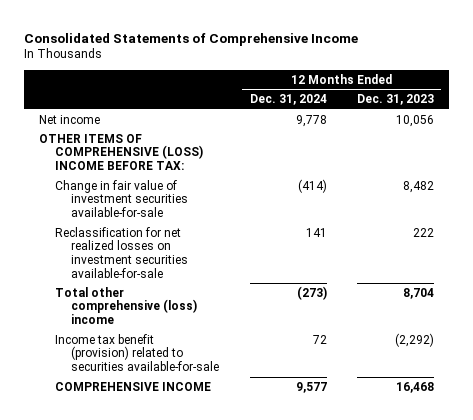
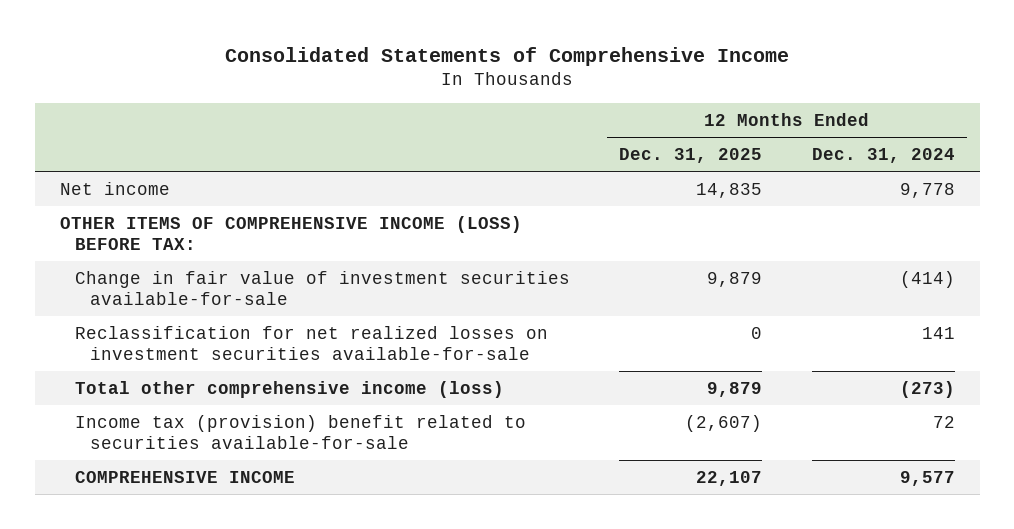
[356,94,434,106] Dec. 31, 2023 -> none
none -> [619,148,763,164] Dec. 31, 2025
[39,133,204,171] OTHER ITEMS OF COMPREHENSIVE (LOSS) INCOME BEFORE TAX: -> [59,215,522,250] OTHER ITEMS OF COMPREHENSIVE INCOME (LOSS) BEFORE TAX:
[55,286,198,325] Total other comprehensive (loss) income -> [74,380,504,398] Total other comprehensive income (loss)
[55,333,220,372] Income tax benefit (provision) related to securities available-for-sale -> [74,414,526,449] Income tax (provision) benefit related to securities available-for-sale

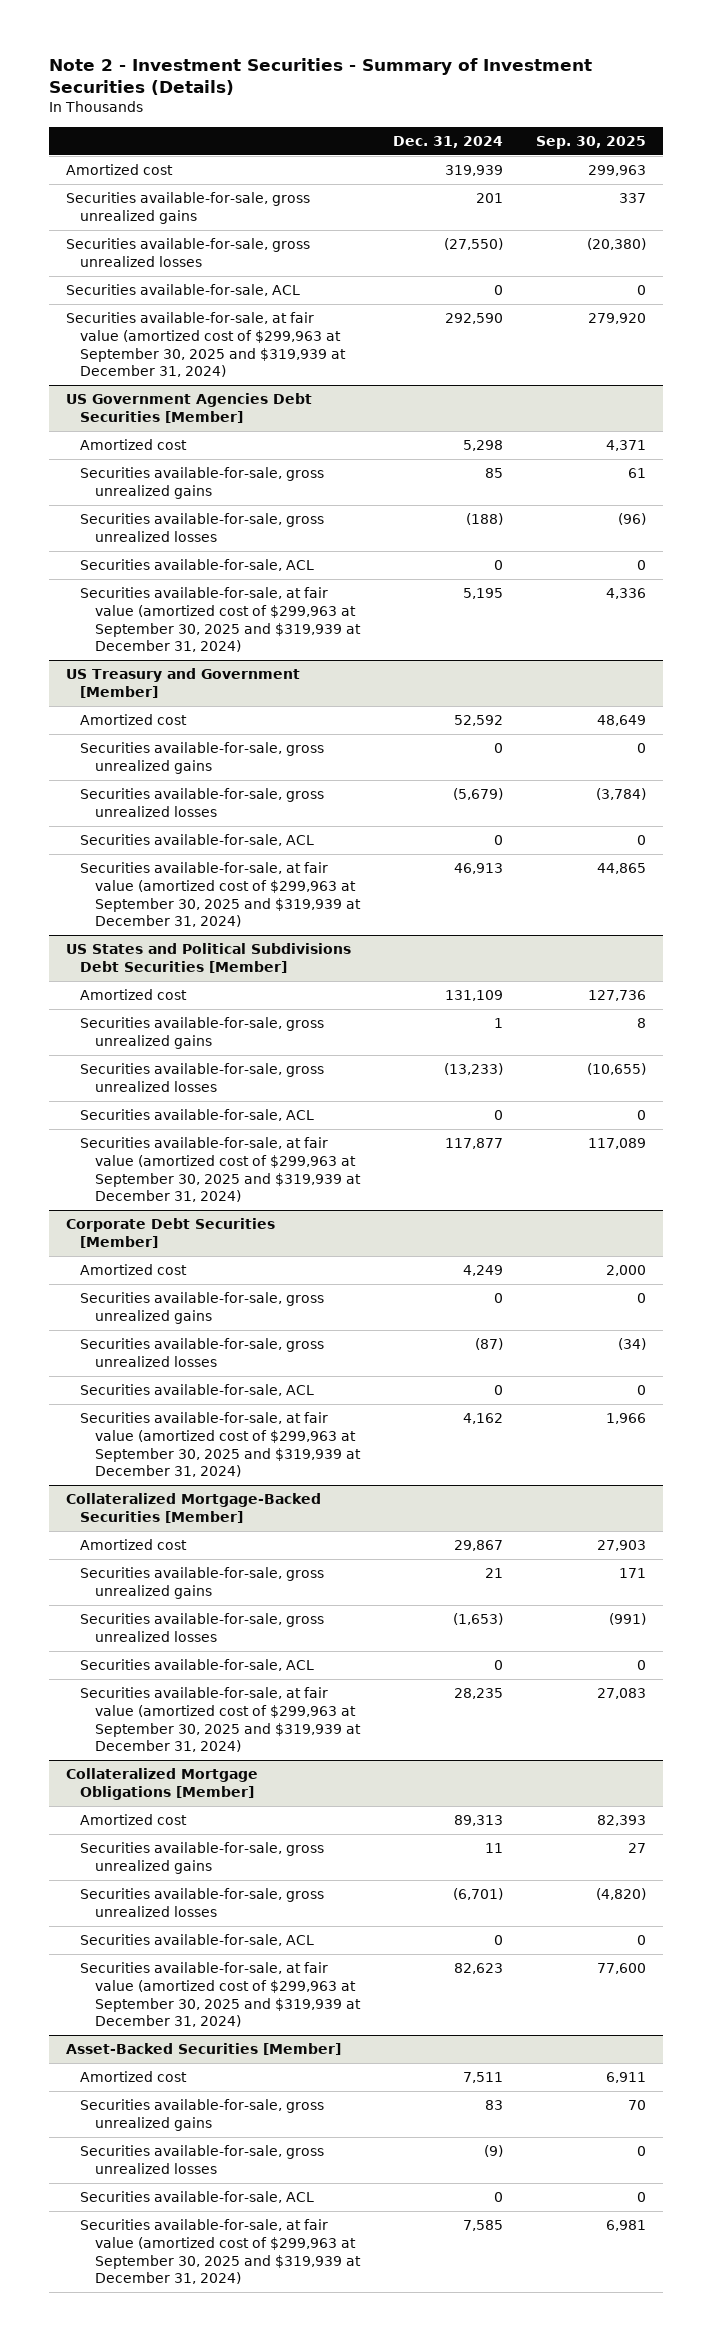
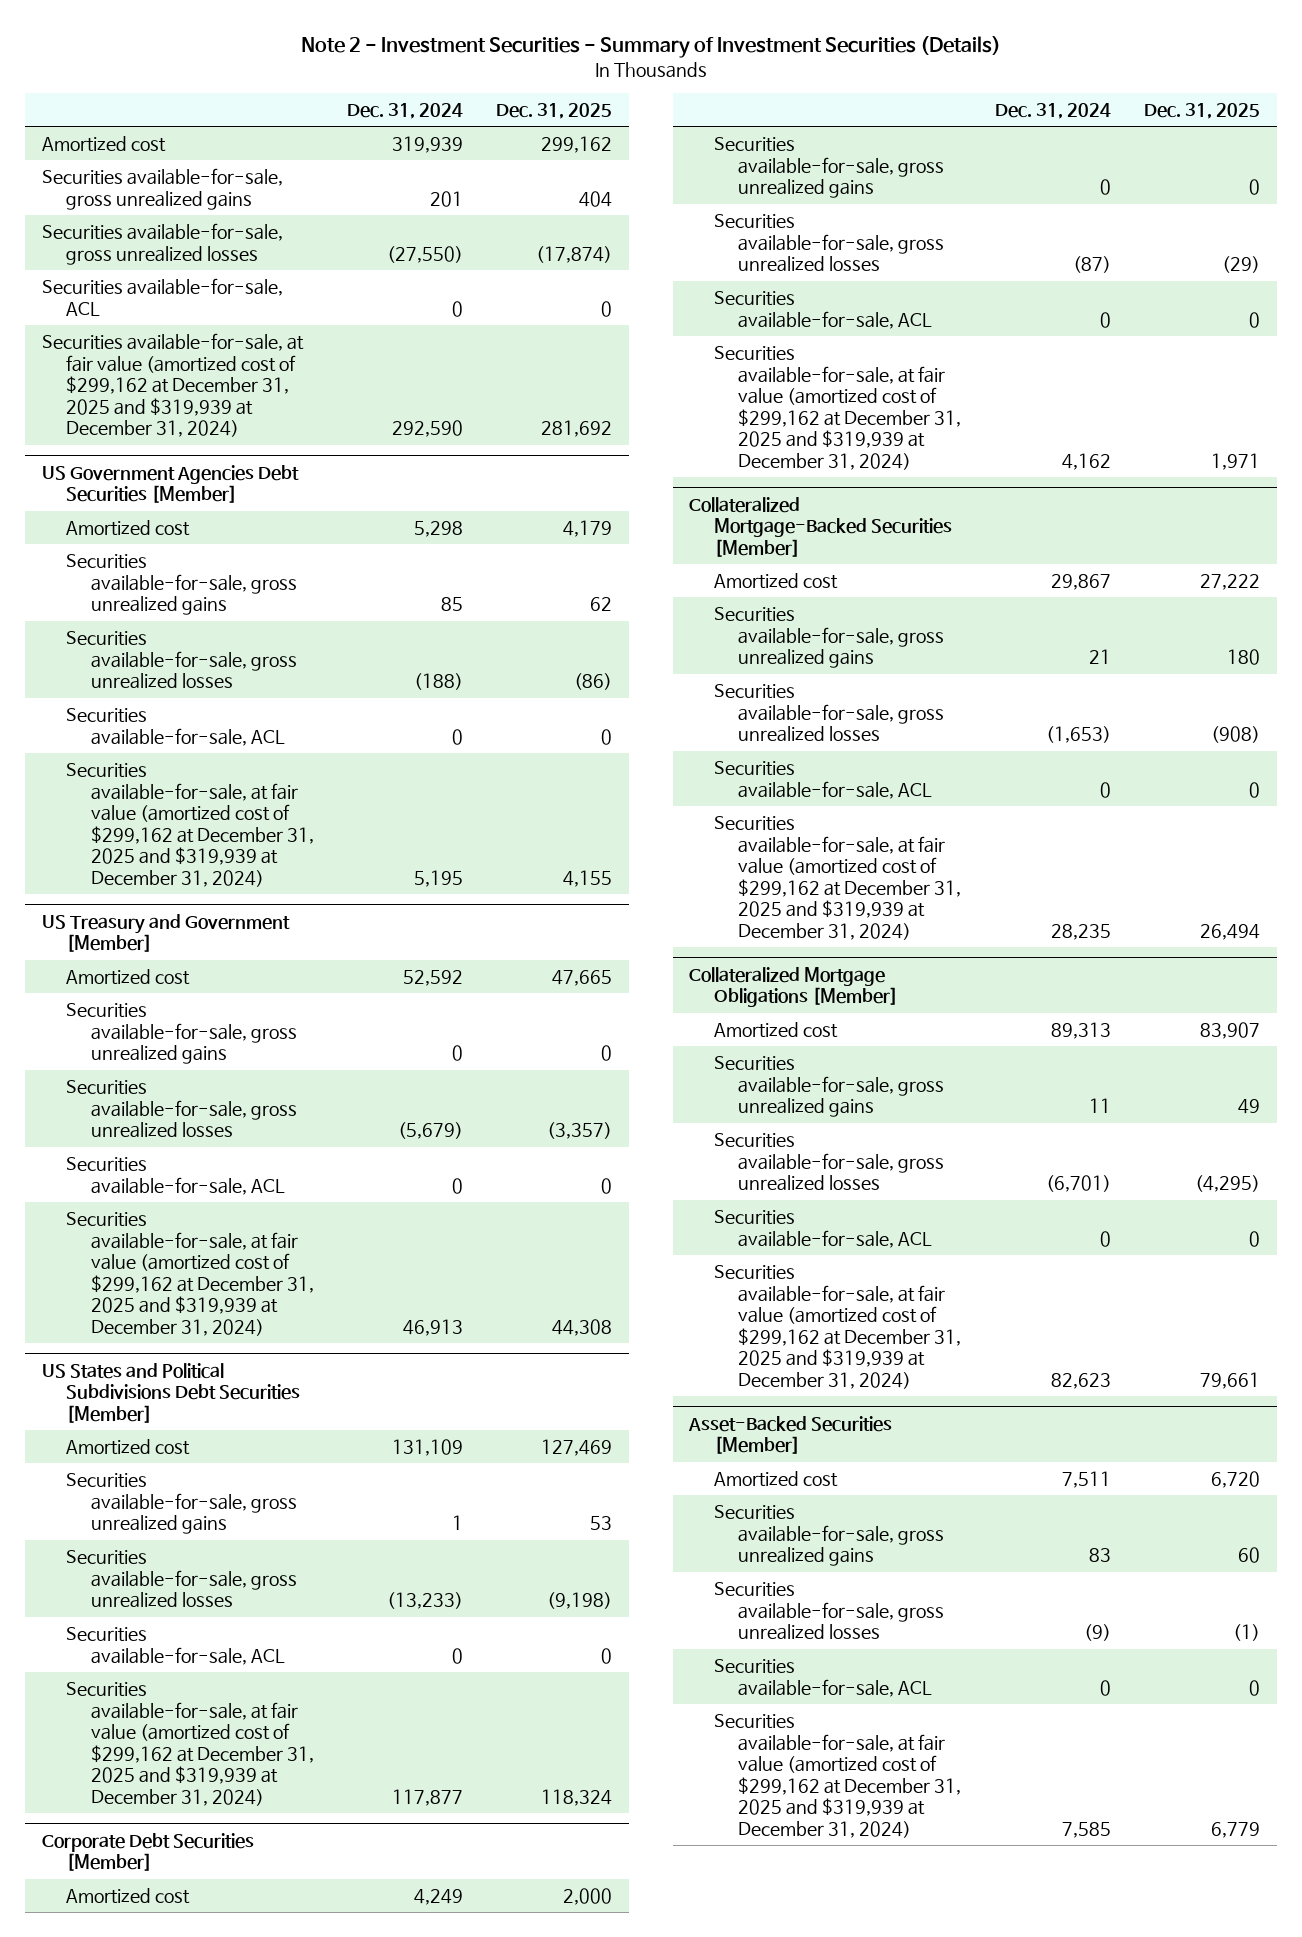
[536,136,647,150] Sep. 30, 2025 -> none
none -> [496,103,613,120] Dec. 31, 2025
[65,312,347,378] Securities available-for-sale, at fair value (amortized cost of $299,963 at September 30, 2025 and $319,939 at December 31, 2024) -> [41,332,304,438] Securities available-for-sale, at fair value (amortized cost of $299,162 at December 31, 2025 and $319,939 at December 31, 2024)
[80,587,361,653] Securities available-for-sale, at fair value (amortized cost of $299,963 at September 30, 2025 and $319,939 at December 31, 2024) -> [66,762,314,887] Securities available-for-sale, at fair value (amortized cost of $299,162 at December 31, 2025 and $319,939 at December 31, 2024)
[80,862,361,928] Securities available-for-sale, at fair value (amortized cost of $299,963 at September 30, 2025 and $319,939 at December 31, 2024) -> [66,1211,314,1336] Securities available-for-sale, at fair value (amortized cost of $299,162 at December 31, 2025 and $319,939 at December 31, 2024)
[80,1137,361,1203] Securities available-for-sale, at fair value (amortized cost of $299,963 at September 30, 2025 and $319,939 at December 31, 2024) -> [66,1681,314,1806] Securities available-for-sale, at fair value (amortized cost of $299,162 at December 31, 2025 and $319,939 at December 31, 2024)
[80,1412,361,1478] Securities available-for-sale, at fair value (amortized cost of $299,963 at September 30, 2025 and $319,939 at December 31, 2024) -> [713,345,962,470] Securities available-for-sale, at fair value (amortized cost of $299,162 at December 31, 2025 and $319,939 at December 31, 2024)
[80,1687,361,1753] Securities available-for-sale, at fair value (amortized cost of $299,963 at September 30, 2025 and $319,939 at December 31, 2024) -> [713,815,962,940] Securities available-for-sale, at fair value (amortized cost of $299,162 at December 31, 2025 and $319,939 at December 31, 2024)
[80,1962,361,2028] Securities available-for-sale, at fair value (amortized cost of $299,963 at September 30, 2025 and $319,939 at December 31, 2024) -> [713,1264,962,1389] Securities available-for-sale, at fair value (amortized cost of $299,162 at December 31, 2025 and $319,939 at December 31, 2024)
[80,2219,361,2285] Securities available-for-sale, at fair value (amortized cost of $299,963 at September 30, 2025 and $319,939 at December 31, 2024) -> [713,1713,962,1838] Securities available-for-sale, at fair value (amortized cost of $299,162 at December 31, 2025 and $319,939 at December 31, 2024)

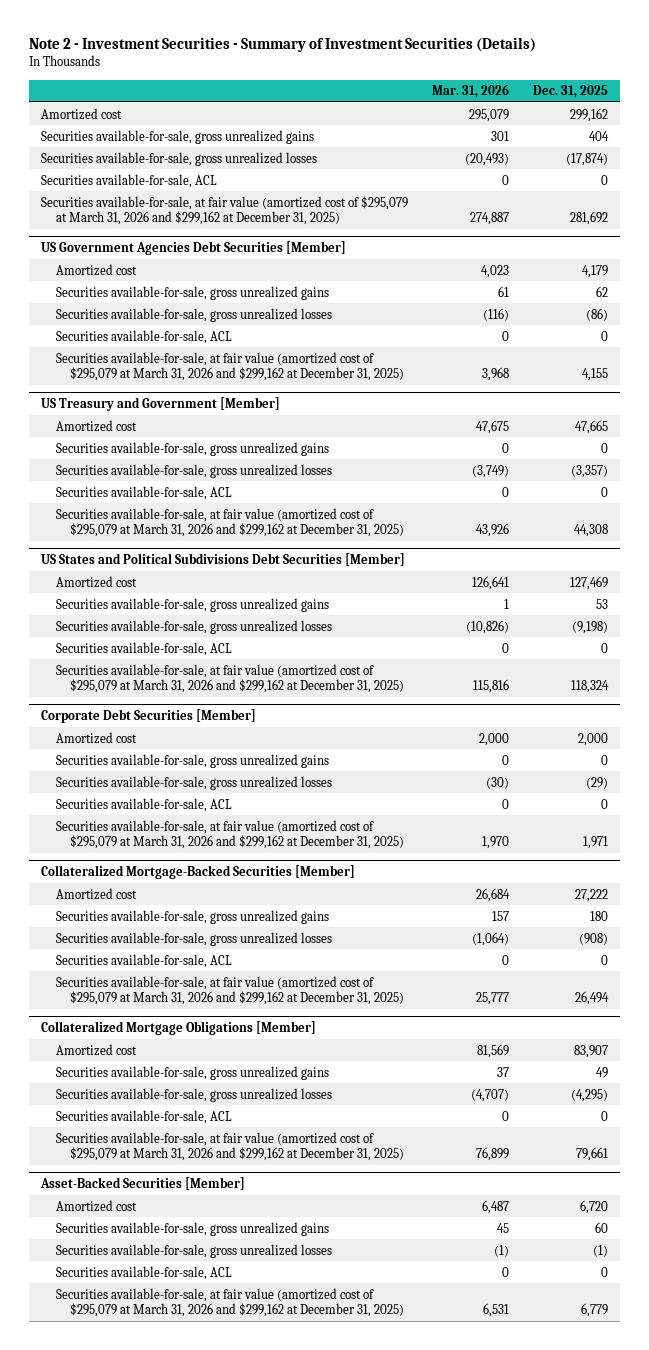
[347,103,464,120] Dec. 31, 2024 -> none
none -> [431,84,509,99] Mar. 31, 2026
[41,332,304,438] Securities available-for-sale, at fair value (amortized cost of $299,162 at December 31, 2025 and $319,939 at December 31, 2024) -> [40,195,408,226] Securities available-for-sale, at fair value (amortized cost of $295,079 at March 31, 2026 and $299,162 at December 31, 2025)
[66,762,314,887] Securities available-for-sale, at fair value (amortized cost of $299,162 at December 31, 2025 and $319,939 at December 31, 2024) -> [55,351,405,382] Securities available-for-sale, at fair value (amortized cost of $295,079 at March 31, 2026 and $299,162 at December 31, 2025)
[66,1211,314,1336] Securities available-for-sale, at fair value (amortized cost of $299,162 at December 31, 2025 and $319,939 at December 31, 2024) -> [55,507,405,538] Securities available-for-sale, at fair value (amortized cost of $295,079 at March 31, 2026 and $299,162 at December 31, 2025)
[66,1681,314,1806] Securities available-for-sale, at fair value (amortized cost of $299,162 at December 31, 2025 and $319,939 at December 31, 2024) -> [55,663,405,694] Securities available-for-sale, at fair value (amortized cost of $295,079 at March 31, 2026 and $299,162 at December 31, 2025)
[713,345,962,470] Securities available-for-sale, at fair value (amortized cost of $299,162 at December 31, 2025 and $319,939 at December 31, 2024) -> [55,819,405,850] Securities available-for-sale, at fair value (amortized cost of $295,079 at March 31, 2026 and $299,162 at December 31, 2025)
[713,815,962,940] Securities available-for-sale, at fair value (amortized cost of $299,162 at December 31, 2025 and $319,939 at December 31, 2024) -> [55,975,405,1006] Securities available-for-sale, at fair value (amortized cost of $295,079 at March 31, 2026 and $299,162 at December 31, 2025)
[713,1264,962,1389] Securities available-for-sale, at fair value (amortized cost of $299,162 at December 31, 2025 and $319,939 at December 31, 2024) -> [55,1131,405,1162] Securities available-for-sale, at fair value (amortized cost of $295,079 at March 31, 2026 and $299,162 at December 31, 2025)
[713,1713,962,1838] Securities available-for-sale, at fair value (amortized cost of $299,162 at December 31, 2025 and $319,939 at December 31, 2024) -> [55,1287,405,1318] Securities available-for-sale, at fair value (amortized cost of $295,079 at March 31, 2026 and $299,162 at December 31, 2025)

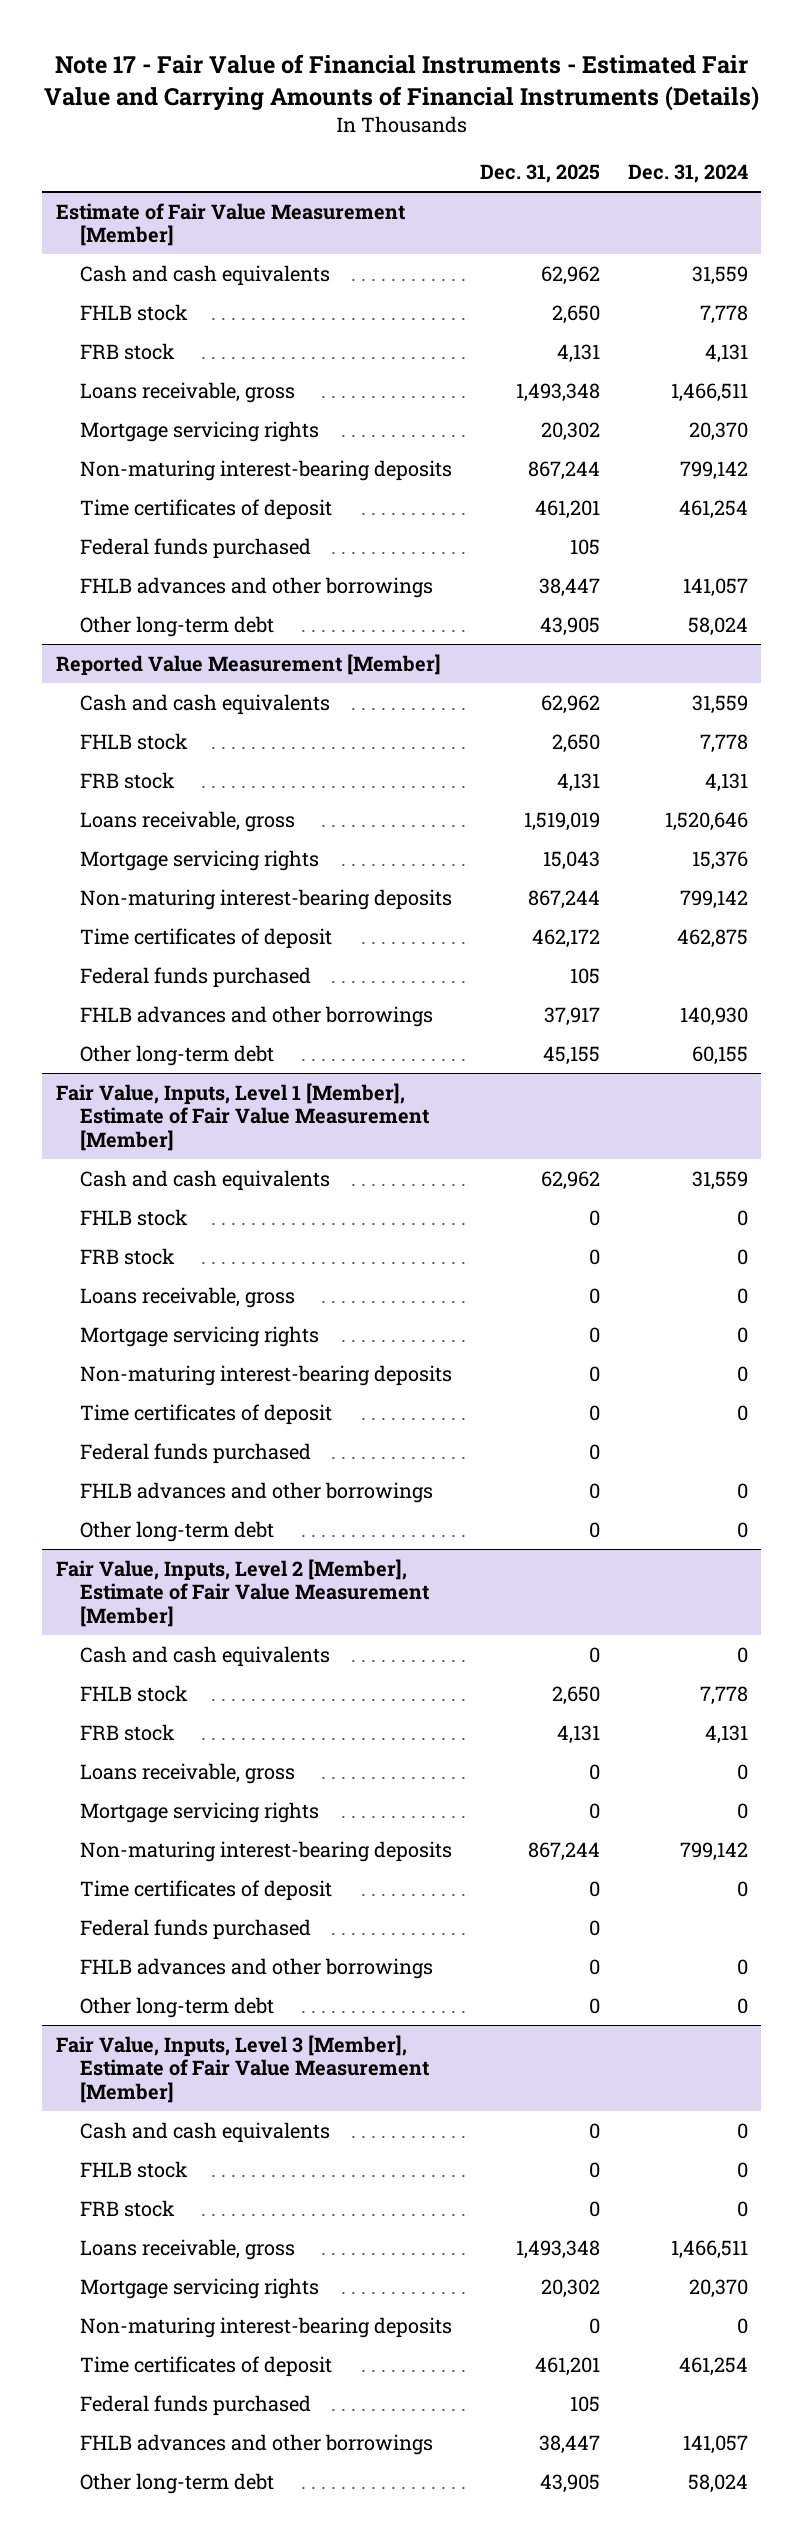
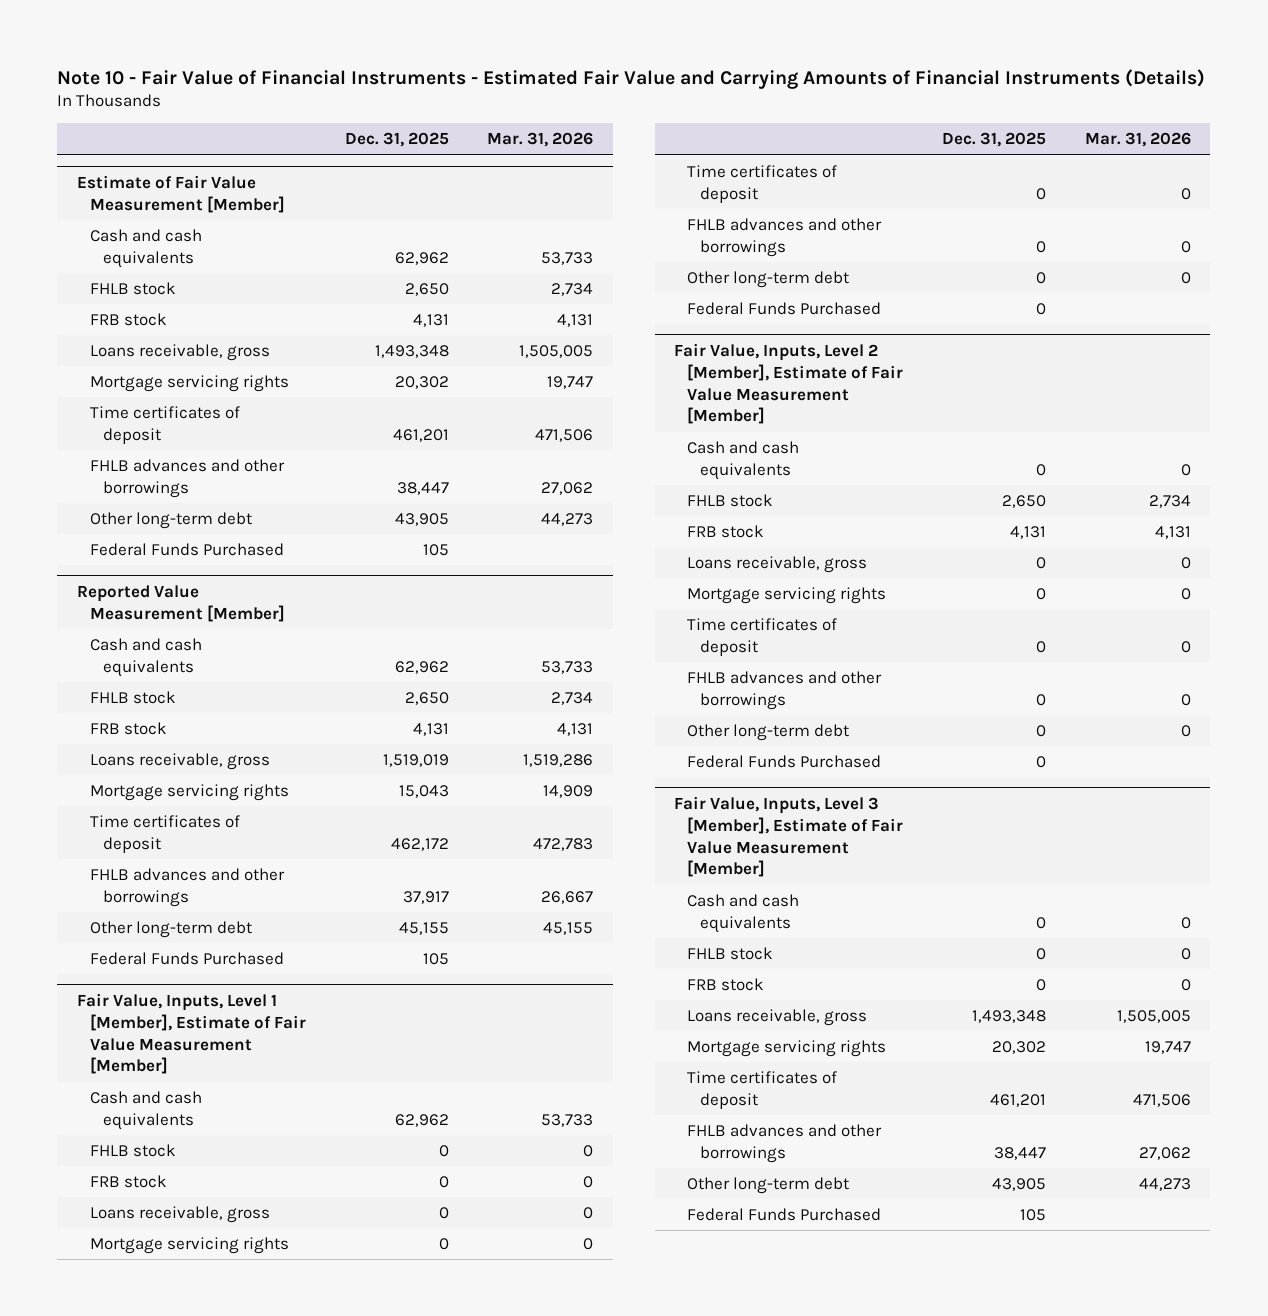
[43,54,759,111] Note 17 - Fair Value of Financial Instruments - Estimated Fair Value and Carrying Amounts of Financial Instruments (Details) -> [57,68,1206,89] Note 10 - Fair Value of Financial Instruments - Estimated Fair Value and Carrying Amounts of Financial Instruments (Details)
[627,163,748,183] Dec. 31, 2024 -> none
none -> [487,132,594,148] Mar. 31, 2026
[79,459,452,481] Non-maturing interest-bearing deposits -> none
[79,537,311,559] Federal funds purchased -> none
none -> [89,543,284,557] Federal Funds Purchased
[79,888,452,910] Non-maturing interest-bearing deposits -> none
[79,966,311,988] Federal funds purchased -> none
none -> [89,952,284,966] Federal Funds Purchased
[79,1364,452,1386] Non-maturing interest-bearing deposits -> none
[79,1442,311,1464] Federal funds purchased -> none
none -> [687,302,882,316] Federal Funds Purchased
[79,1840,452,1862] Non-maturing interest-bearing deposits -> none
[79,1918,311,1940] Federal funds purchased -> none
none -> [687,755,882,769] Federal Funds Purchased
[79,2316,452,2338] Non-maturing interest-bearing deposits -> none
[79,2394,311,2416] Federal funds purchased -> none
none -> [687,1208,882,1222] Federal Funds Purchased

